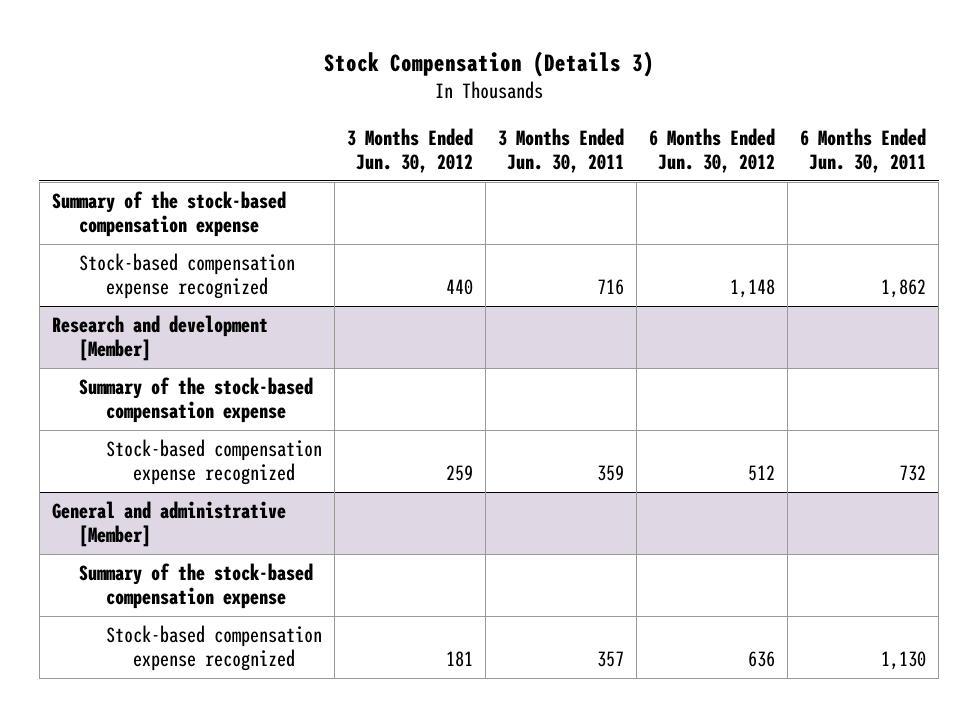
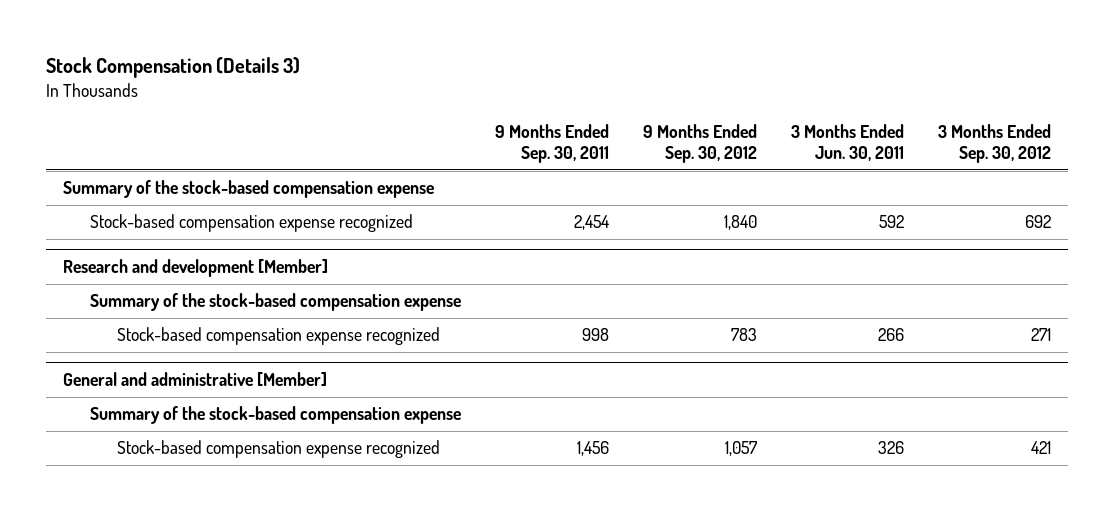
[346,128,473,173] 3 Months Ended Jun. 30, 2012 -> none
[649,128,776,173] 6 Months Ended Jun. 30, 2012 -> none
[800,128,927,173] 6 Months Ended Jun. 30, 2011 -> none
none -> [495,123,610,163] 9 Months Ended Sep. 30, 2011
none -> [642,123,757,163] 9 Months Ended Sep. 30, 2012
none -> [937,123,1051,163] 3 Months Ended Sep. 30, 2012
[597,278,625,295] 716 -> [878,215,904,229] 592
[597,464,625,481] 359 -> [877,328,904,342] 266
[597,650,625,667] 357 -> [877,441,904,455] 326

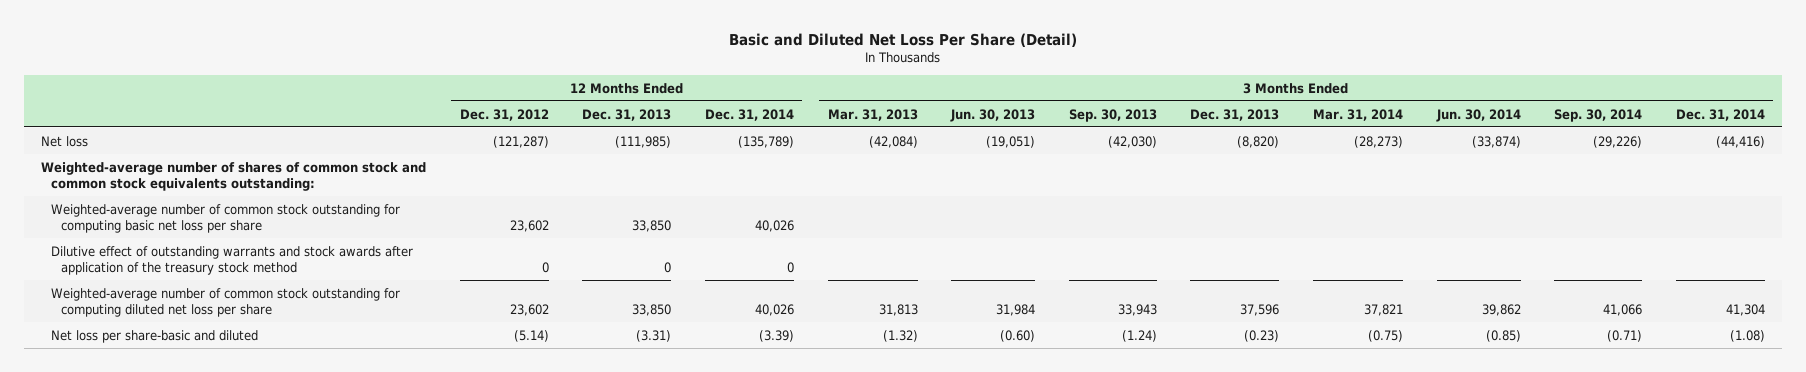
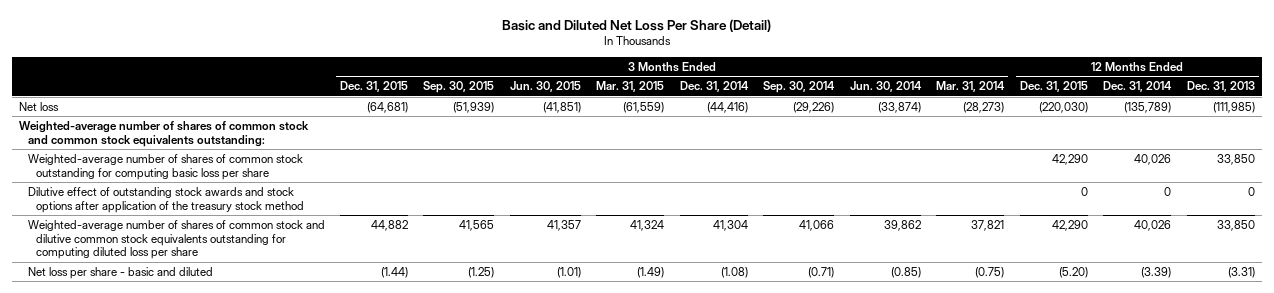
[459,108,549,121] Dec. 31, 2012 -> none
[827,108,918,121] Mar. 31, 2013 -> none
[950,108,1036,122] Jun. 30, 2013 -> none
[1068,108,1157,122] Sep. 30, 2013 -> none
[1190,108,1280,121] Dec. 31, 2013 -> none
none -> [339,81,408,93] Dec. 31, 2015
none -> [423,81,495,94] Sep. 30, 2015
none -> [509,81,581,93] Jun. 30, 2015
none -> [596,81,665,93] Mar. 31, 2015
none -> [1019,81,1088,93] Dec. 31, 2015
[51,203,401,234] Weighted-average number of common stock outstanding for computing basic net loss per share -> [27,153,303,180] Weighted-average number of shares of common stock outstanding for computing basic loss per share
[51,245,414,276] Dilutive effect of outstanding warrants and stock awards after application of the treasury stock method -> [27,186,304,213] Dilutive effect of outstanding stock awards and stock options after application of the treasury stock method
[51,287,401,318] Weighted-average number of common stock outstanding for computing diluted net loss per share -> [27,219,325,260] Weighted-average number of shares of common stock and dilutive common stock equivalents outstanding for computing diluted loss per share
[51,329,259,343] Net loss per share-basic and diluted -> [27,266,213,279] Net loss per share - basic and diluted

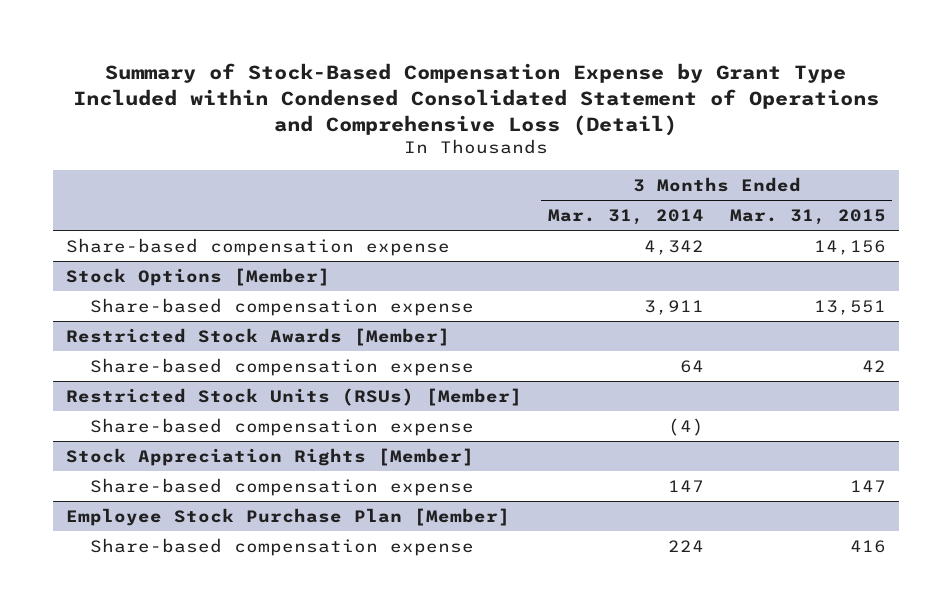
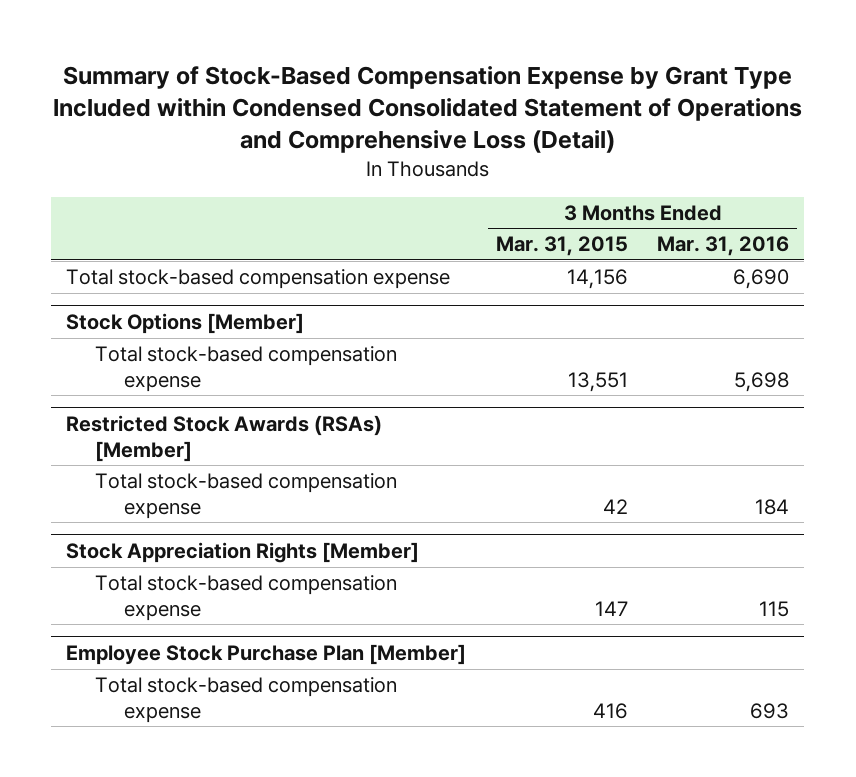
[547,209,704,226] Mar. 31, 2014 -> none
none -> [657,236,790,257] Mar. 31, 2016
[65,237,450,256] Share-based compensation expense -> [66,269,451,290] Total stock-based compensation expense
[65,387,522,406] Restricted Stock Units (RSUs) [Member] -> none
[90,417,475,436] Share-based compensation expense -> none
[90,297,475,316] Share-based compensation expense -> [95,346,398,392] Total stock-based compensation expense
[65,327,450,346] Restricted Stock Awards [Member] -> [66,415,383,462] Restricted Stock Awards (RSAs) [Member]
[90,357,475,376] Share-based compensation expense -> [95,473,398,519] Total stock-based compensation expense
[90,477,475,496] Share-based compensation expense -> [95,575,398,621] Total stock-based compensation expense
[90,537,475,556] Share-based compensation expense -> [95,677,398,723] Total stock-based compensation expense

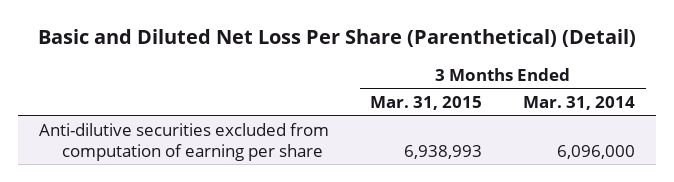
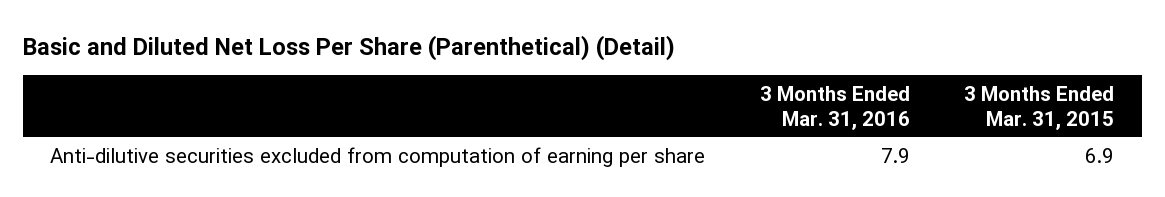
[523,96,636,111] Mar. 31, 2014 -> none
none -> [759,85,910,130] 3 Months Ended Mar. 31, 2016
[403,144,482,159] 6,938,993 -> [1085,148,1115,164] 6.9

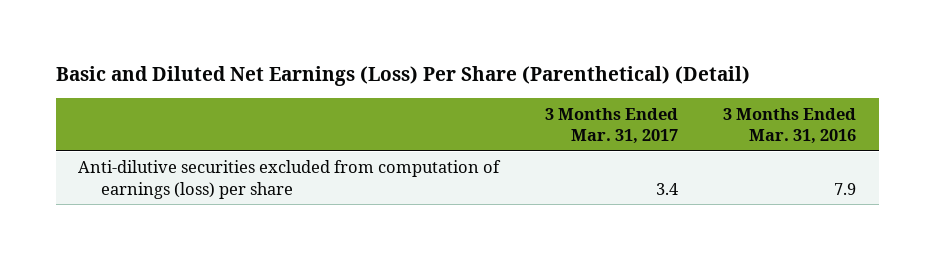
[23,34,676,61] Basic and Diluted Net Loss Per Share (Parenthetical) (Detail) -> [55,66,750,87] Basic and Diluted Net Earnings (Loss) Per Share (Parenthetical) (Detail)
[964,85,1115,130] 3 Months Ended Mar. 31, 2015 -> none
none -> [544,107,678,145] 3 Months Ended Mar. 31, 2017
[50,147,706,168] Anti-dilutive securities excluded from computation of earning per share -> [78,160,502,199] Anti-dilutive securities excluded from computation of earnings (loss) per share

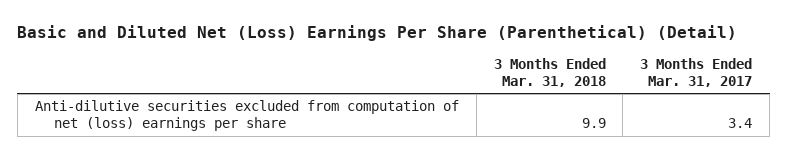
[55,66,750,87] Basic and Diluted Net Earnings (Loss) Per Share (Parenthetical) (Detail) -> [17,25,738,42] Basic and Diluted Net (Loss) Earnings Per Share (Parenthetical) (Detail)
[723,107,857,145] 3 Months Ended Mar. 31, 2016 -> none
none -> [493,58,606,87] 3 Months Ended Mar. 31, 2018
[78,160,502,199] Anti-dilutive securities excluded from computation of earnings (loss) per share -> [34,100,459,131] Anti-dilutive securities excluded from computation of net (loss) earnings per share

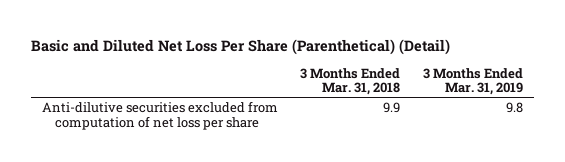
[17,25,738,42] Basic and Diluted Net (Loss) Earnings Per Share (Parenthetical) (Detail) -> [31,38,451,55] Basic and Diluted Net Loss Per Share (Parenthetical) (Detail)
[640,58,753,87] 3 Months Ended Mar. 31, 2017 -> none
none -> [422,67,523,96] 3 Months Ended Mar. 31, 2019
[34,100,459,131] Anti-dilutive securities excluded from computation of net (loss) earnings per share -> [42,100,279,130] Anti-dilutive securities excluded from computation of net loss per share

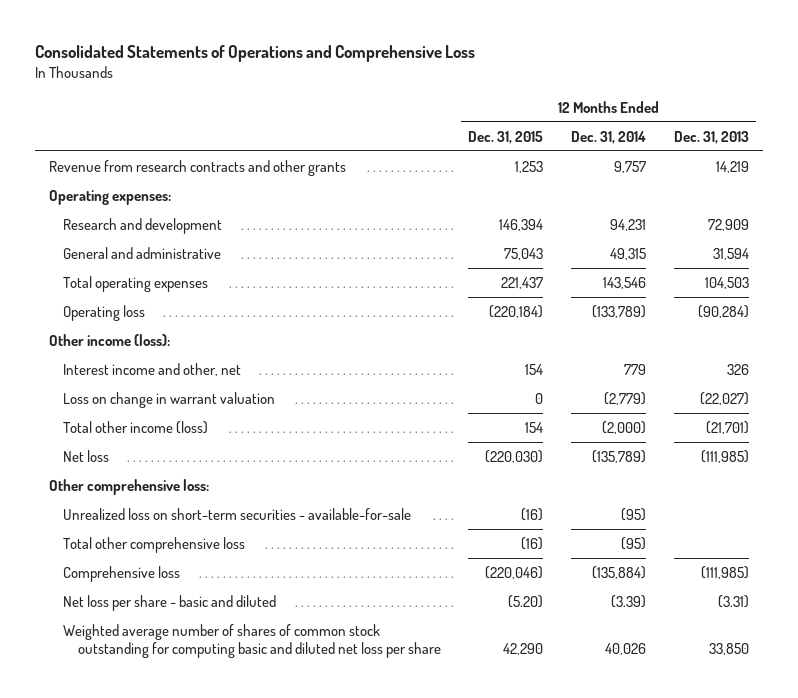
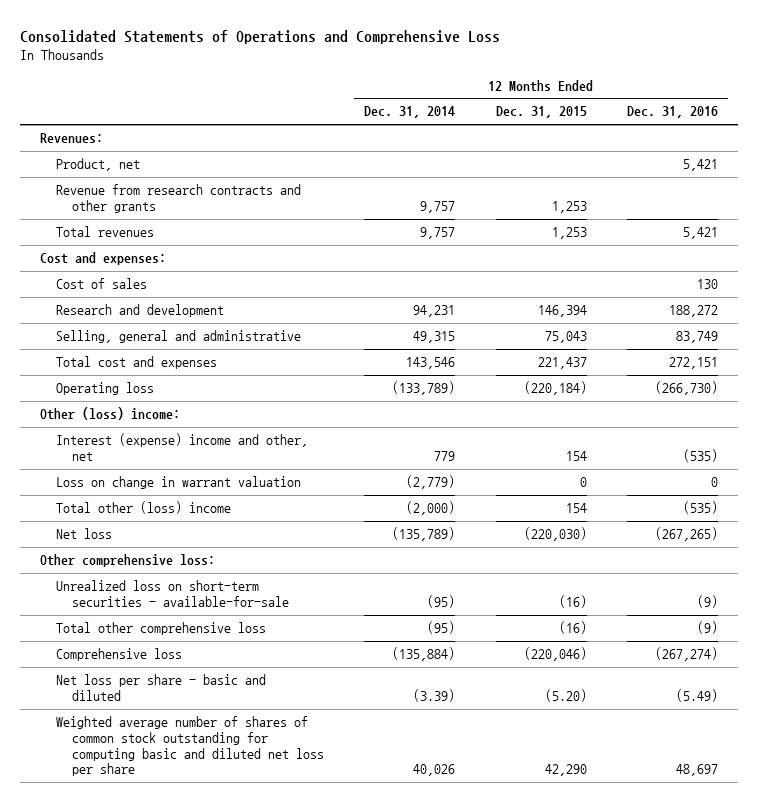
[674,130,750,144] Dec. 31, 2013 -> none
none -> [627,106,719,119] Dec. 31, 2016
none -> [39,133,103,144] Revenues:
none -> [55,158,140,172] Product, net
[48,189,171,205] Operating expenses: -> none
none -> [55,226,154,238] Total revenues
none -> [39,252,166,266] Cost and expenses:
none -> [55,278,147,290] Cost of sales
[63,246,222,259] General and administrative -> [55,330,301,344] Selling, general and administrative
[63,275,209,292] Total operating expenses -> [55,356,217,370] Total cost and expenses
[48,333,170,346] Other income (loss): -> [39,407,180,421] Other (loss) income:
[63,362,242,376] Interest income and other, net -> [55,433,308,461] Interest (expense) income and other, net
[63,420,209,434] Total other income (loss) -> [55,501,231,515] Total other (loss) income

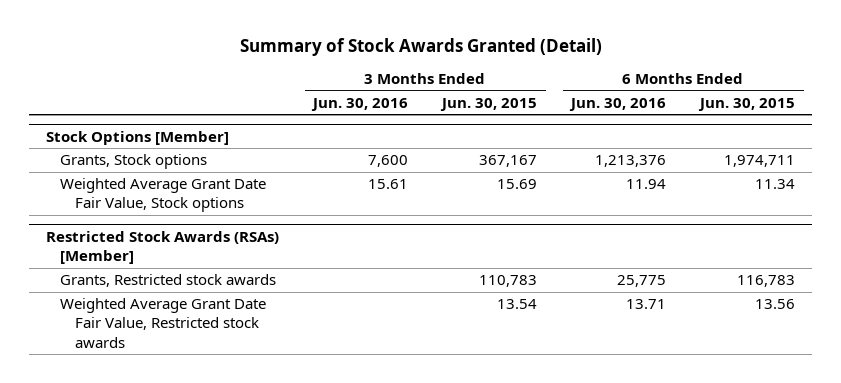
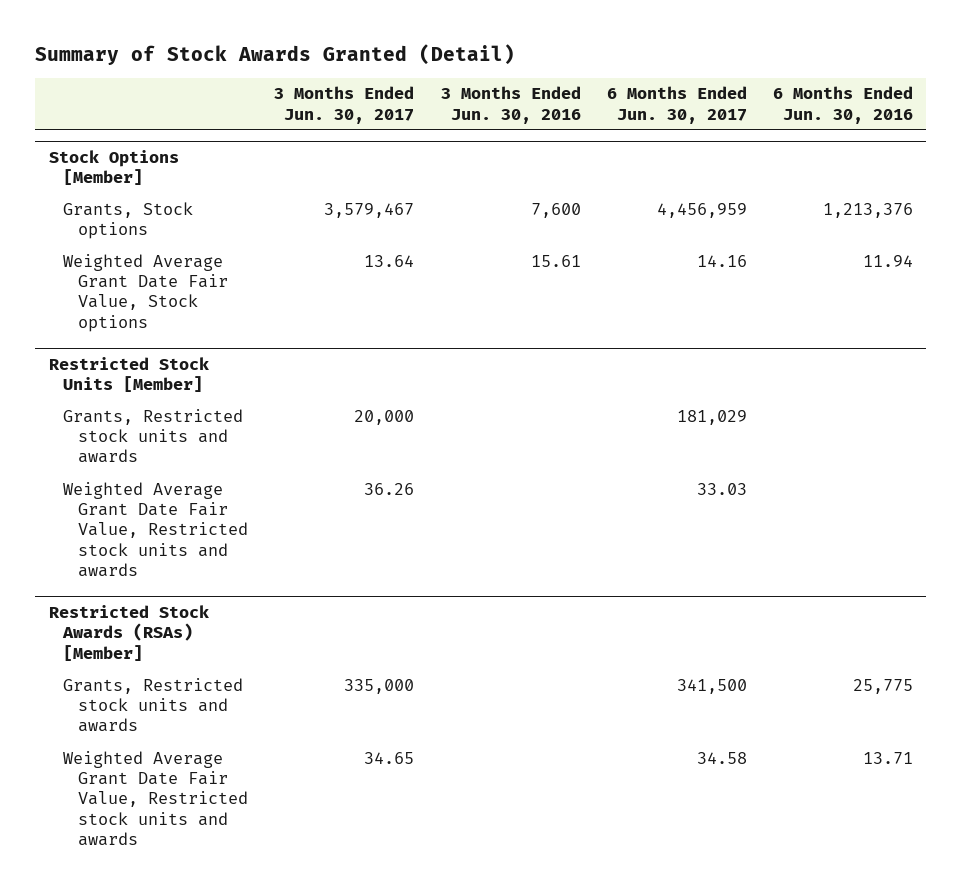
[440,97,538,111] Jun. 30, 2015 -> none
[698,97,796,111] Jun. 30, 2015 -> none
none -> [274,86,415,124] 3 Months Ended Jun. 30, 2017
none -> [607,86,748,124] 6 Months Ended Jun. 30, 2017
none -> [48,356,209,393] Restricted Stock Units [Member]
none -> [63,408,244,464] Grants, Restricted stock units and awards
none -> [63,481,249,578] Weighted Average Grant Date Fair Value, Restricted stock units and awards
[60,274,277,288] Grants, Restricted stock awards -> [63,677,244,733] Grants, Restricted stock units and awards
[60,298,267,348] Weighted Average Grant Date Fair Value, Restricted stock awards -> [63,750,249,847] Weighted Average Grant Date Fair Value, Restricted stock units and awards

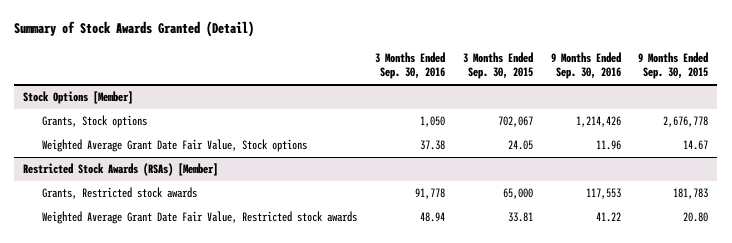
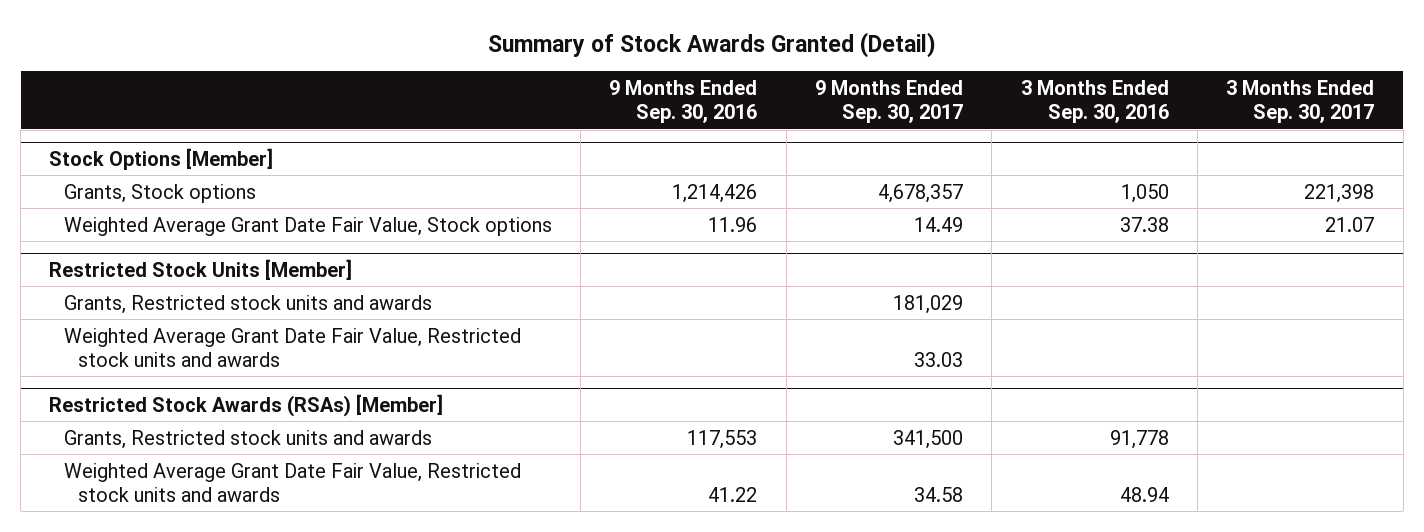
[462,51,533,80] 3 Months Ended Sep. 30, 2015 -> none
[638,51,709,80] 9 Months Ended Sep. 30, 2015 -> none
none -> [814,80,963,124] 9 Months Ended Sep. 30, 2017
none -> [1226,80,1375,124] 3 Months Ended Sep. 30, 2017
none -> [49,258,353,280] Restricted Stock Units [Member]
none -> [63,294,432,314] Grants, Restricted stock units and awards
none -> [63,327,521,367] Weighted Average Grant Date Fair Value, Restricted stock units and awards
[41,187,197,200] Grants, Restricted stock awards -> [63,429,432,449] Grants, Restricted stock units and awards
[41,211,357,225] Weighted Average Grant Date Fair Value, Restricted stock awards -> [63,462,521,502] Weighted Average Grant Date Fair Value, Restricted stock units and awards

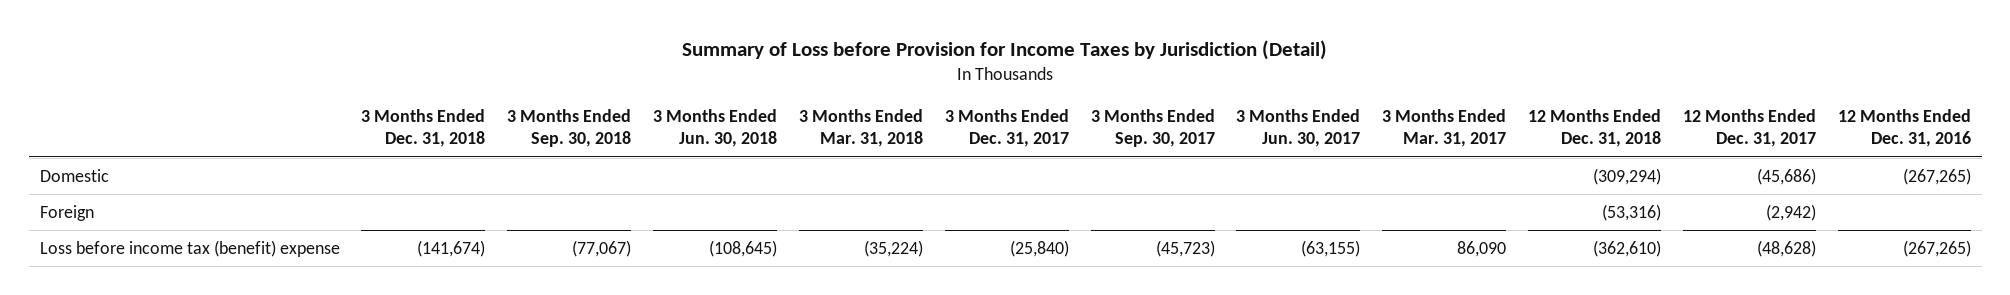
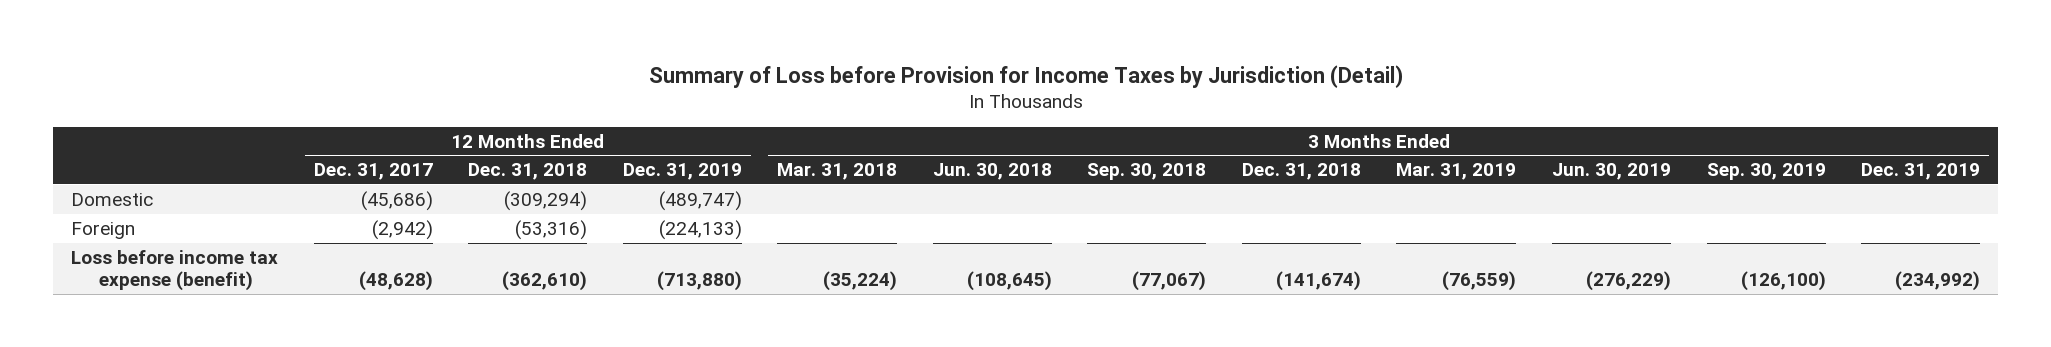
[944,108,1069,148] 3 Months Ended Dec. 31, 2017 -> none
[1090,108,1215,148] 3 Months Ended Sep. 30, 2017 -> none
[1236,108,1361,148] 3 Months Ended Jun. 30, 2017 -> none
[1382,108,1507,148] 3 Months Ended Mar. 31, 2017 -> none
[1837,108,1971,148] 12 Months Ended Dec. 31, 2016 -> none
none -> [622,163,742,181] Dec. 31, 2019
none -> [1396,163,1517,181] Mar. 31, 2019
none -> [1551,163,1671,181] Jun. 30, 2019
none -> [1706,163,1826,181] Sep. 30, 2019
none -> [1861,163,1981,181] Dec. 31, 2019
[39,239,340,257] Loss before income tax (benefit) expense -> [71,249,279,292] Loss before income tax expense (benefit)

